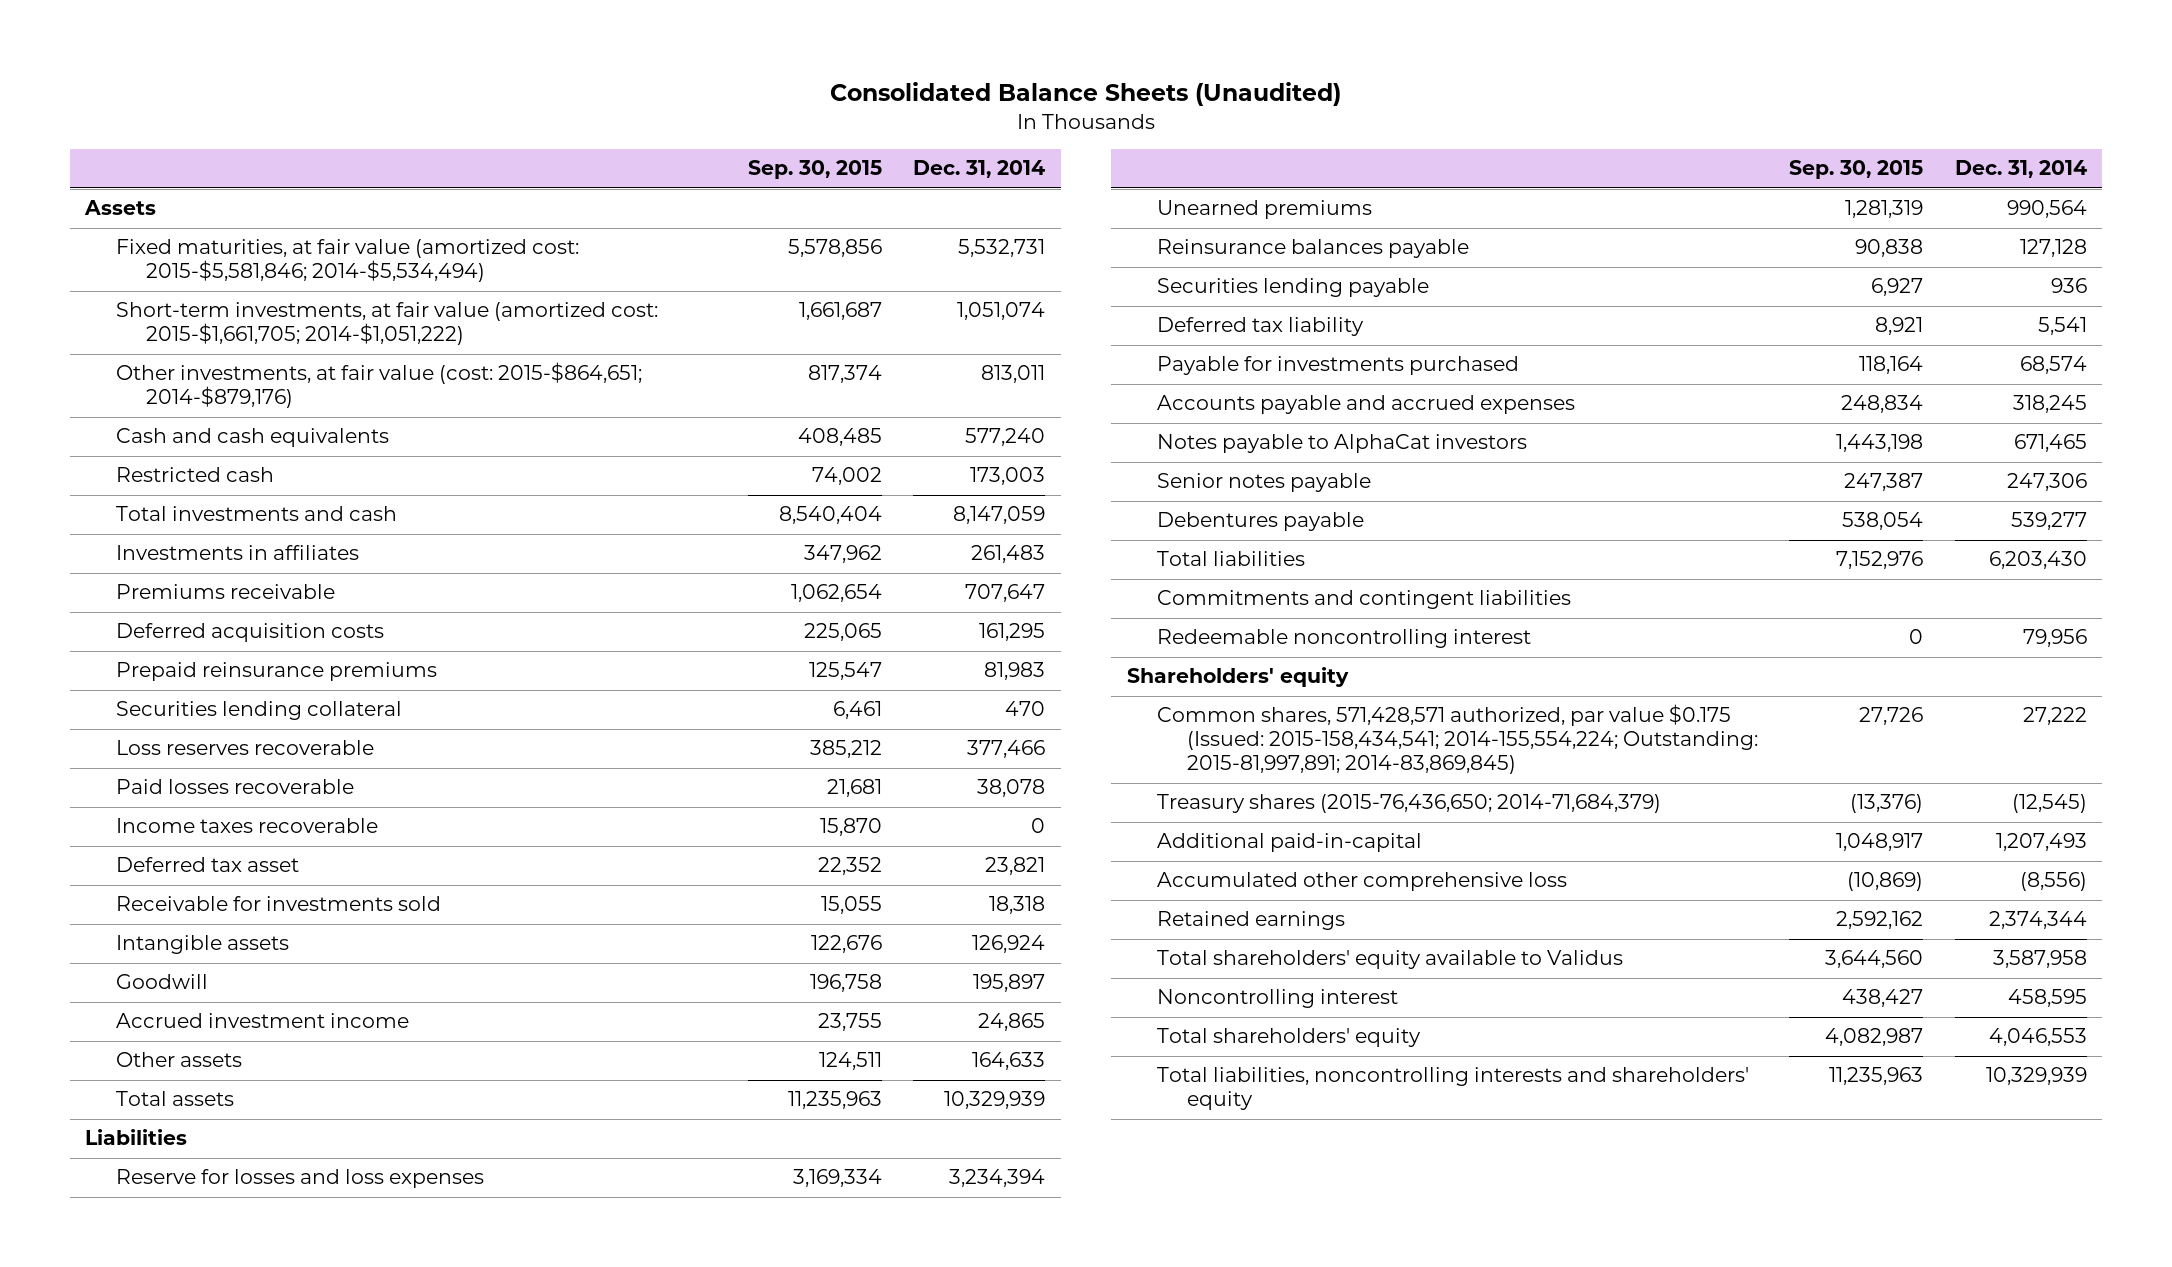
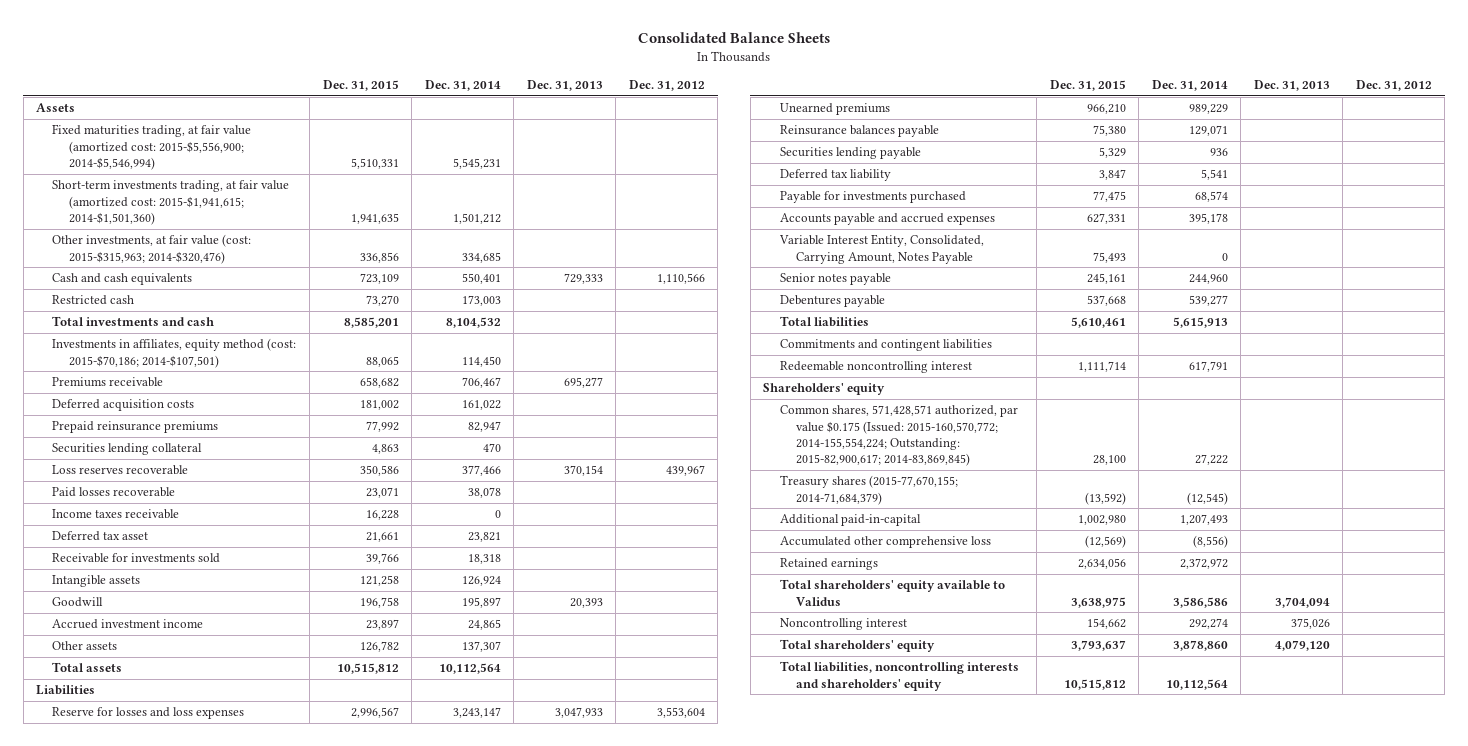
[829,82,1341,107] Consolidated Balance Sheets (Unaudited) -> [637,32,830,44] Consolidated Balance Sheets
[747,160,882,180] Sep. 30, 2015 -> none
none -> [322,79,399,91] Dec. 31, 2015
none -> [526,79,603,91] Dec. 31, 2013
none -> [628,79,705,91] Dec. 31, 2012
[115,239,579,283] Fixed maturities, at fair value (amortized cost: 2015-$5,581,846; 2014-$5,534,494) -> [52,124,252,170] Fixed maturities trading, at fair value (amortized cost: 2015-$5,556,900; 2014-$5,546,994)
[957,239,1045,258] 5,532,731 -> [452,157,501,169] 5,545,231
[115,302,658,346] Short-term investments, at fair value (amortized cost: 2015-$1,661,705; 2014-$1,051,222) -> [52,180,290,225] Short-term investments trading, at fair value (amortized cost: 2015-$1,941,615; 2014-$1,501,360)
[956,302,1045,321] 1,051,074 -> [452,212,501,224] 1,501,212
[115,362,642,409] Other investments, at fair value (cost: 2015-$864,651; 2014-$879,176) -> [52,234,252,264] Other investments, at fair value (cost: 2015-$315,963; 2014-$320,476)
[980,365,1045,384] 813,011 -> [461,251,501,263] 334,685
[964,428,1045,447] 577,240 -> [461,273,501,285] 550,401
[952,506,1045,525] 8,147,059 -> [445,317,501,329] 8,104,532
[115,545,359,561] Investments in affiliates -> [52,338,297,368] Investments in affiliates, equity method (cost: 2015-$70,186; 2014-$107,501)
[970,545,1045,564] 261,483 -> [461,355,501,367] 114,450
[964,584,1045,603] 707,647 -> [461,377,501,389] 706,467
[978,623,1045,642] 161,295 -> [461,400,501,411] 161,022
[983,662,1045,681] 81,983 -> [467,421,501,433] 82,947
[115,818,378,834] Income taxes recoverable -> [52,509,180,520] Income taxes receivable
[971,1052,1045,1071] 164,633 -> [461,641,501,653] 137,307
[943,1091,1045,1110] 10,329,939 -> [438,663,501,675] 10,112,564
[948,1169,1045,1188] 3,234,394 -> [452,707,501,719] 3,243,147
[2006,200,2087,219] 990,564 -> [1188,104,1228,115] 989,229
[2019,239,2087,258] 127,128 -> [1188,125,1228,137] 129,071
[1157,434,1528,454] Notes payable to AlphaCat investors -> none
[2012,395,2087,414] 318,245 -> [1188,213,1228,225] 395,178
none -> [778,234,984,264] Variable Interest Entity, Consolidated, Carrying Amount, Notes Payable
[2006,473,2087,492] 247,306 -> [1188,274,1228,285] 244,960
[1988,551,2087,570] 6,203,430 -> [1172,317,1228,329] 5,615,913
[2022,629,2087,648] 79,956 -> [1188,361,1228,373] 617,791
[1157,704,1759,775] Common shares, 571,428,571 authorized, par value $0.175 (Issued: 2015-158,434,541; 2014-155,554,224; Outstanding: 2015-81,997,891; 2014-83,869,845) -> [779,405,1018,466] Common shares, 571,428,571 authorized, par value $0.175 (Issued: 2015-160,570,772; 2014-155,554,224; Outstanding: 2015-82,900,617; 2014-83,869,845)
[1157,794,1662,814] Treasury shares (2015-76,436,650; 2014-71,684,379) -> [779,475,958,505] Treasury shares (2015-77,670,155; 2014-71,684,379)
[1988,911,2087,930] 2,374,344 -> [1179,558,1228,570] 2,372,972
[1992,950,2087,969] 3,587,958 -> [1172,596,1228,608] 3,586,586
[2007,989,2087,1008] 458,595 -> [1188,618,1228,630] 292,274
[1988,1028,2087,1047] 4,046,553 -> [1172,640,1228,652] 3,878,860
[1985,1067,2087,1086] 10,329,939 -> [1165,678,1228,690] 10,112,564

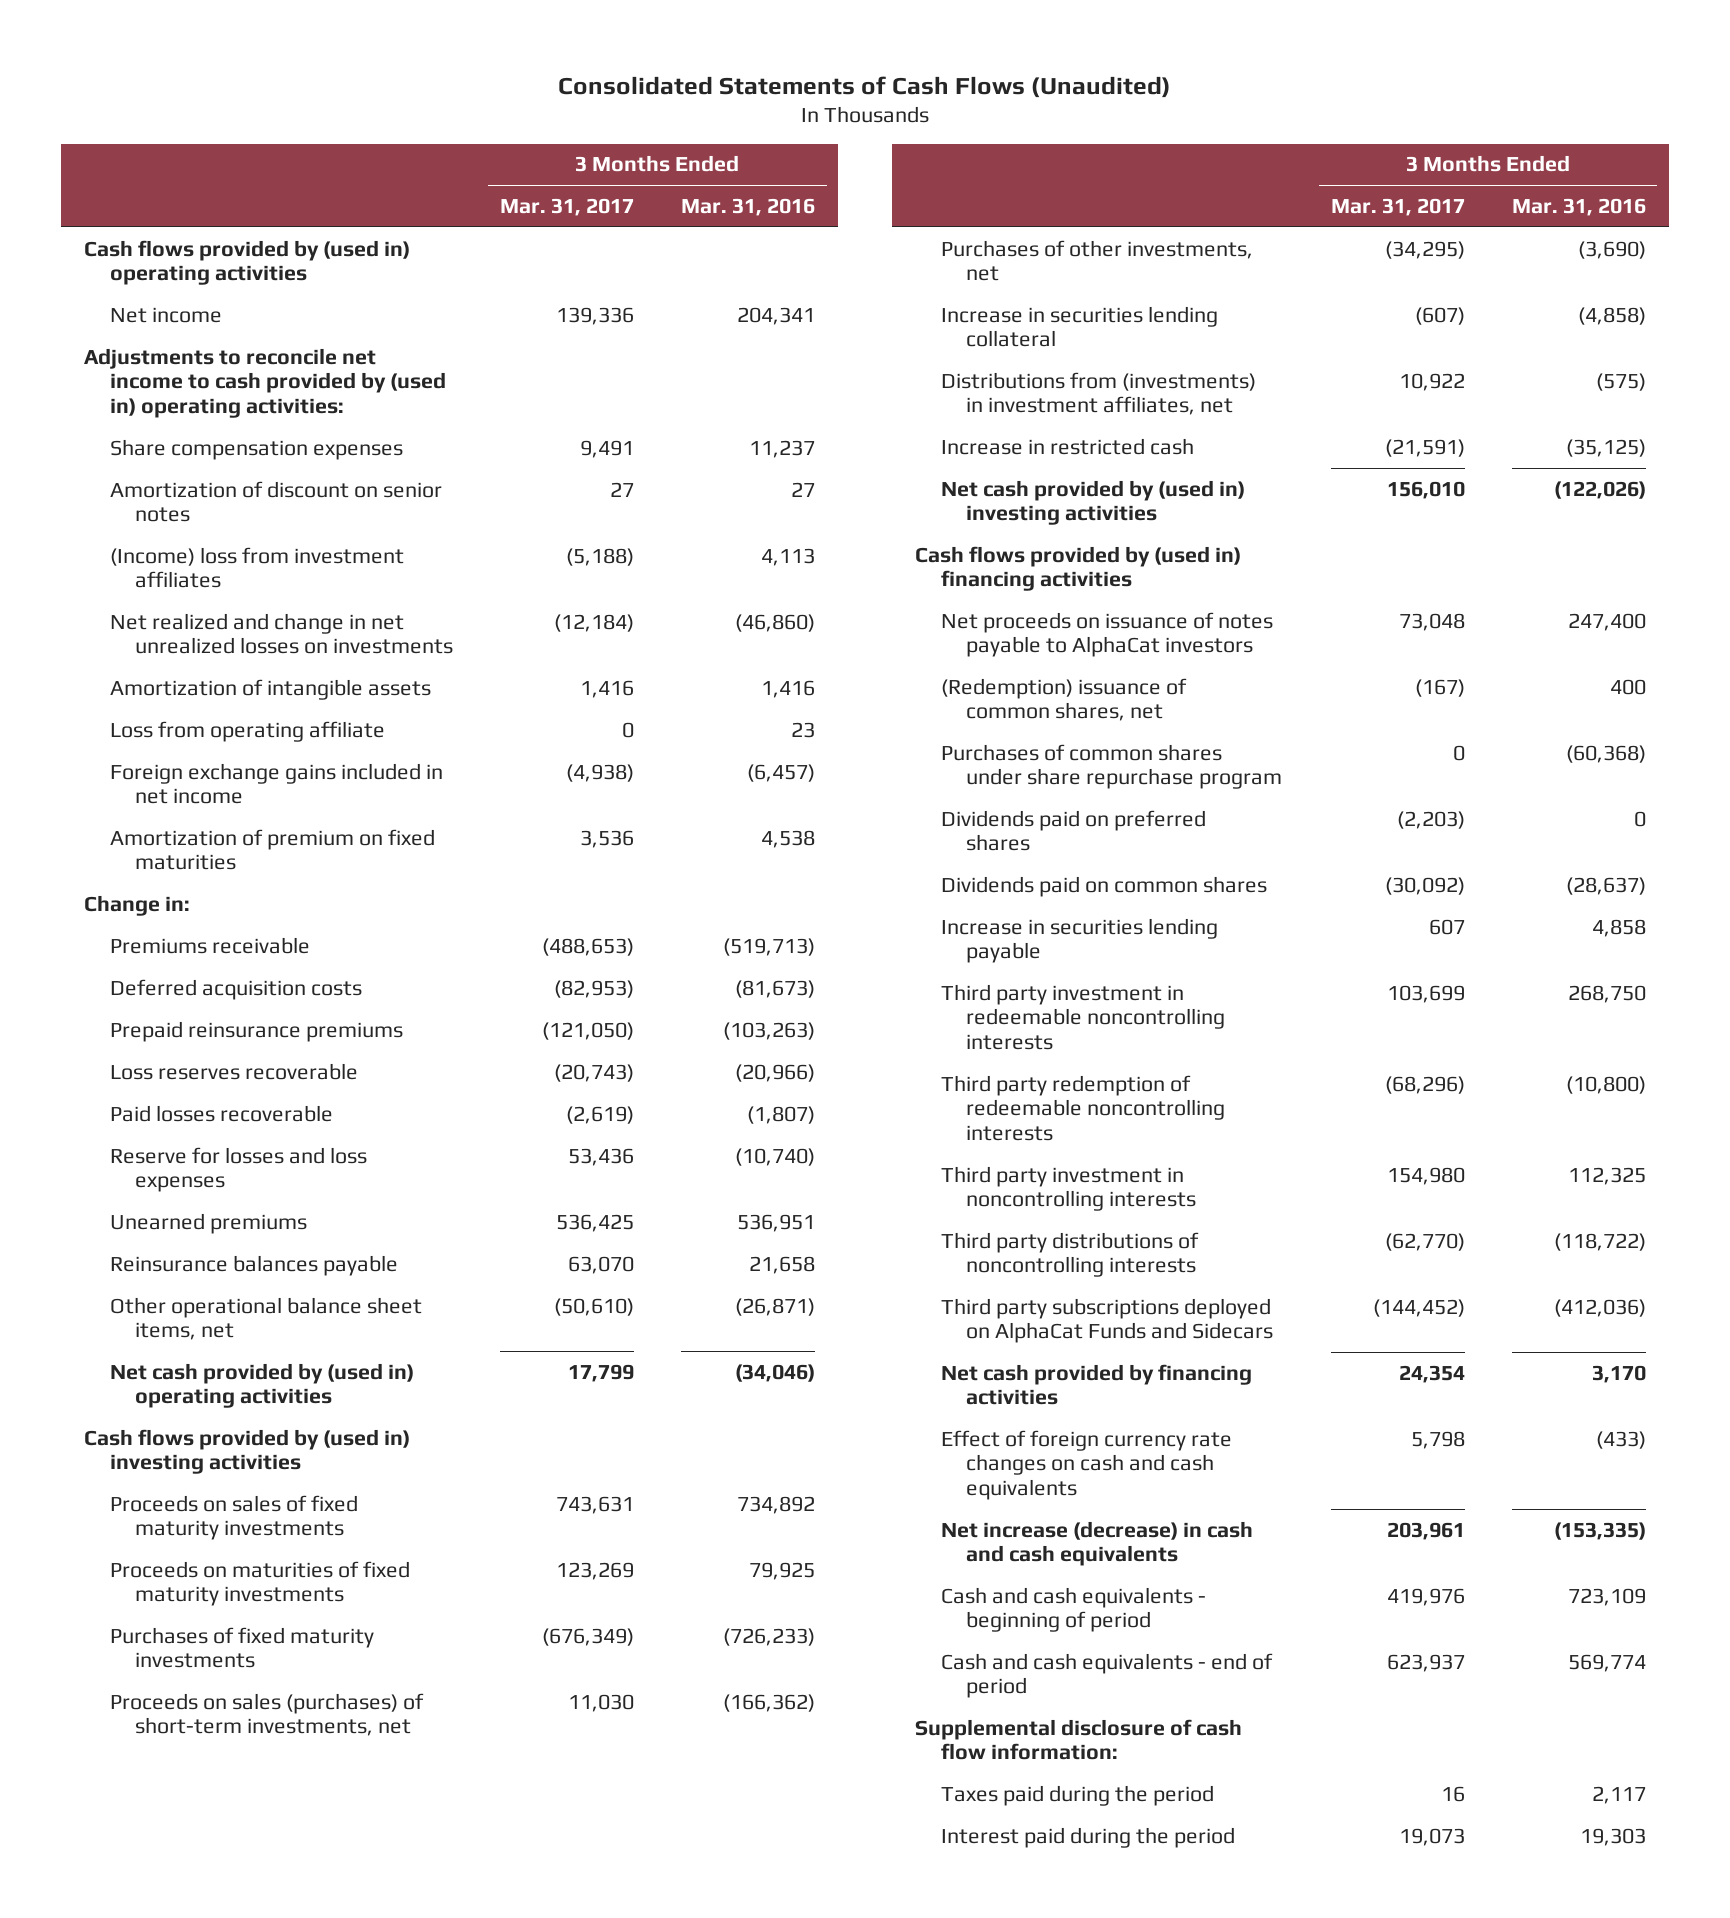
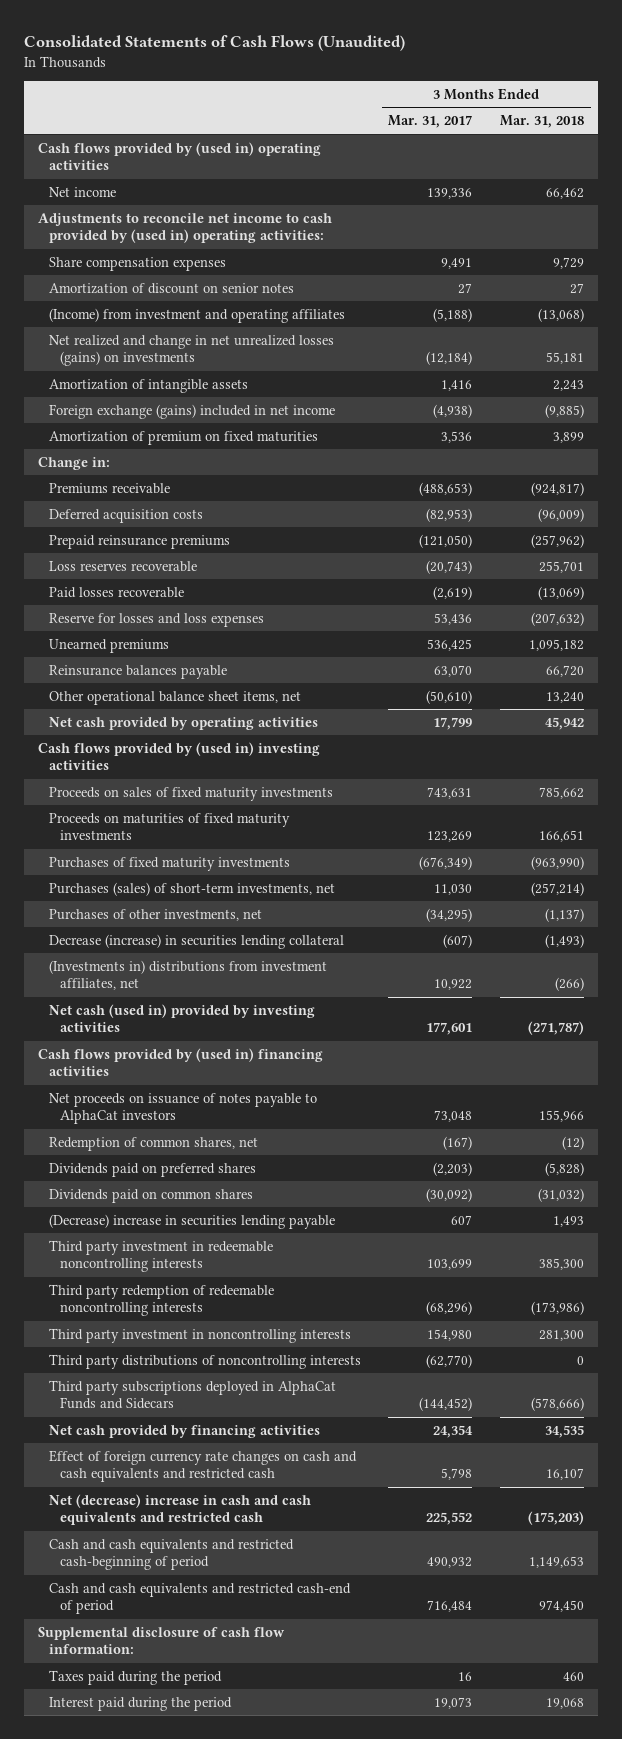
[680,198,815,217] Mar. 31, 2016 -> none
none -> [500,115,585,129] Mar. 31, 2018
[109,546,404,589] (Income) loss from investment affiliates -> [48,307,345,323] (Income) from investment and operating affiliates
[109,612,454,655] Net realized and change in net unrealized losses on investments -> [48,334,334,367] Net realized and change in net unrealized losses (gains) on investments
[109,720,385,742] Loss from operating affiliate -> none
[109,762,443,805] Foreign exchange gains included in net income -> [48,403,335,419] Foreign exchange (gains) included in net income
[109,1362,414,1409] Net cash provided by (used in) operating activities -> [48,716,318,730] Net cash provided by operating activities
[109,1692,424,1737] Proceeds on sales (purchases) of short-term investments, net -> [48,881,335,896] Purchases (sales) of short-term investments, net
[940,437,1194,455] Increase in restricted cash -> none
[940,305,1218,348] Increase in securities lending collateral -> [48,933,344,949] Decrease (increase) in securities lending collateral
[940,371,1256,416] Distributions from (investments) in investment affiliates, net -> [48,959,327,991] (Investments in) distributions from investment affiliates, net
[940,479,1245,526] Net cash provided by (used in) investing activities -> [48,1003,315,1033] Net cash (used in) provided by investing activities
[1387,480,1466,499] 156,010 -> [426,1022,473,1036] 177,601
[940,743,1283,790] Purchases of common shares under share repurchase program -> none
[940,677,1187,722] (Redemption) issuance of common shares, net -> [48,1136,258,1151] Redemption of common shares, net
[940,917,1218,964] Increase in securities lending payable -> [48,1213,335,1229] (Decrease) increase in securities lending payable
[940,1297,1274,1344] Third party subscriptions deployed on AlphaCat Funds and Sidecars -> [48,1379,336,1410] Third party subscriptions deployed in AlphaCat Funds and Sidecars
[940,1429,1232,1501] Effect of foreign currency rate changes on cash and cash equivalents -> [48,1449,357,1483] Effect of foreign currency rate changes on cash and cash equivalents and restricted cash
[940,1520,1253,1567] Net increase (decrease) in cash and cash equivalents -> [48,1493,311,1526] Net (decrease) increase in cash and cash equivalents and restricted cash
[1387,1521,1466,1540] 203,961 -> [426,1512,473,1526] 225,552
[940,1586,1206,1633] Cash and cash equivalents - beginning of period -> [48,1538,294,1571] Cash and cash equivalents and restricted cash-beginning of period
[1387,1587,1466,1606] 419,976 -> [427,1557,473,1569] 490,932
[940,1652,1273,1699] Cash and cash equivalents - end of period -> [48,1582,351,1615] Cash and cash equivalents and restricted cash-end of period
[1387,1653,1466,1672] 623,937 -> [427,1600,473,1613] 716,484

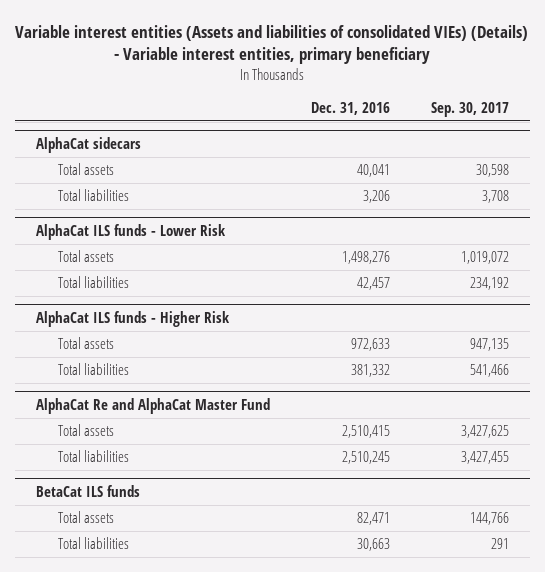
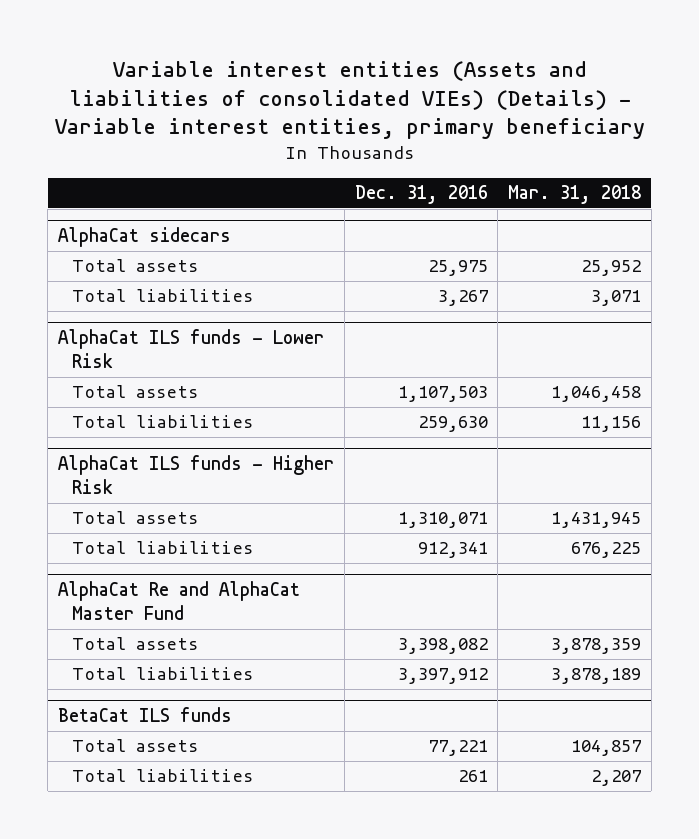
[431,101,510,117] Sep. 30, 2017 -> none
none -> [508,185,642,205] Mar. 31, 2018
[356,164,390,178] 40,041 -> [427,260,488,277] 25,975
[362,190,390,204] 3,206 -> [437,290,488,307] 3,267
[341,251,390,265] 1,498,276 -> [397,386,488,403] 1,107,503
[356,277,390,291] 42,457 -> [417,416,488,433] 259,630
[350,338,390,352] 972,633 -> [397,512,488,529] 1,310,071
[350,364,390,378] 381,332 -> [417,542,488,559] 912,341
[341,425,390,439] 2,510,415 -> [397,638,488,655] 3,398,082
[341,451,390,465] 2,510,245 -> [397,668,488,685] 3,397,912
[356,512,390,526] 82,471 -> [427,740,488,757] 77,221
[356,538,390,552] 30,663 -> [457,770,488,783] 261

